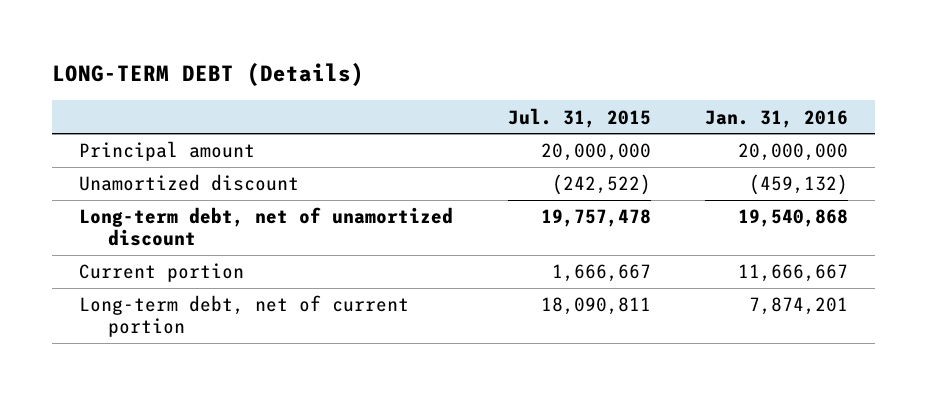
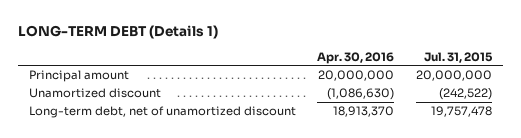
[52,63,365,87] LONG-TERM DEBT (Details) -> [17,24,218,39] LONG-TERM DEBT (Details 1)
[705,109,849,128] Jan. 31, 2016 -> none
none -> [317,51,395,64] Apr. 30, 2016
[79,263,245,283] Current portion -> none
[79,295,410,338] Long-term debt, net of current portion -> none

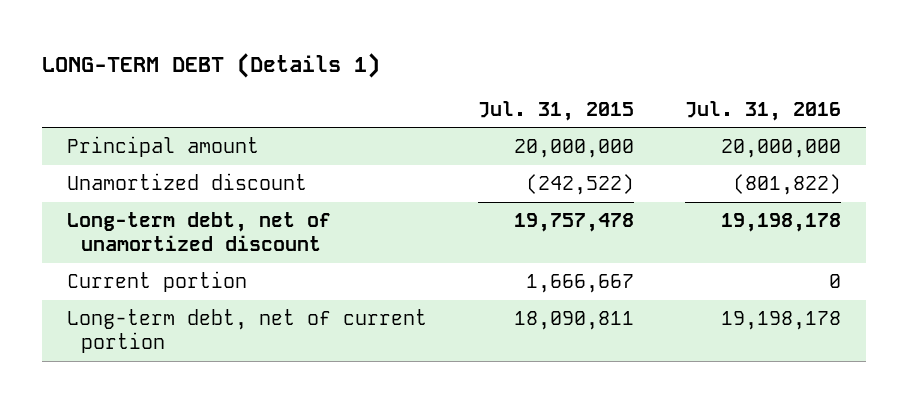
[317,51,395,64] Apr. 30, 2016 -> none
none -> [685,100,842,121] Jul. 31, 2016
none -> [67,270,248,292] Current portion
none -> [67,308,428,354] Long-term debt, net of current portion

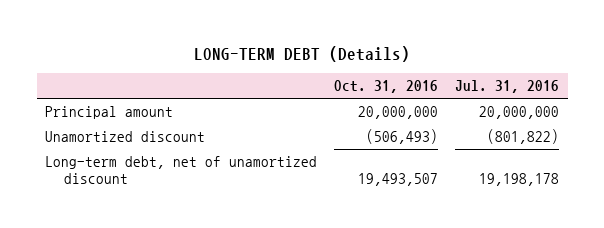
[41,52,380,78] LONG-TERM DEBT (Details 1) -> [194,45,411,62] LONG-TERM DEBT (Details)
[478,100,635,121] Jul. 31, 2015 -> none
none -> [334,80,439,94] Oct. 31, 2016
[67,270,248,292] Current portion -> none
[67,308,428,354] Long-term debt, net of current portion -> none

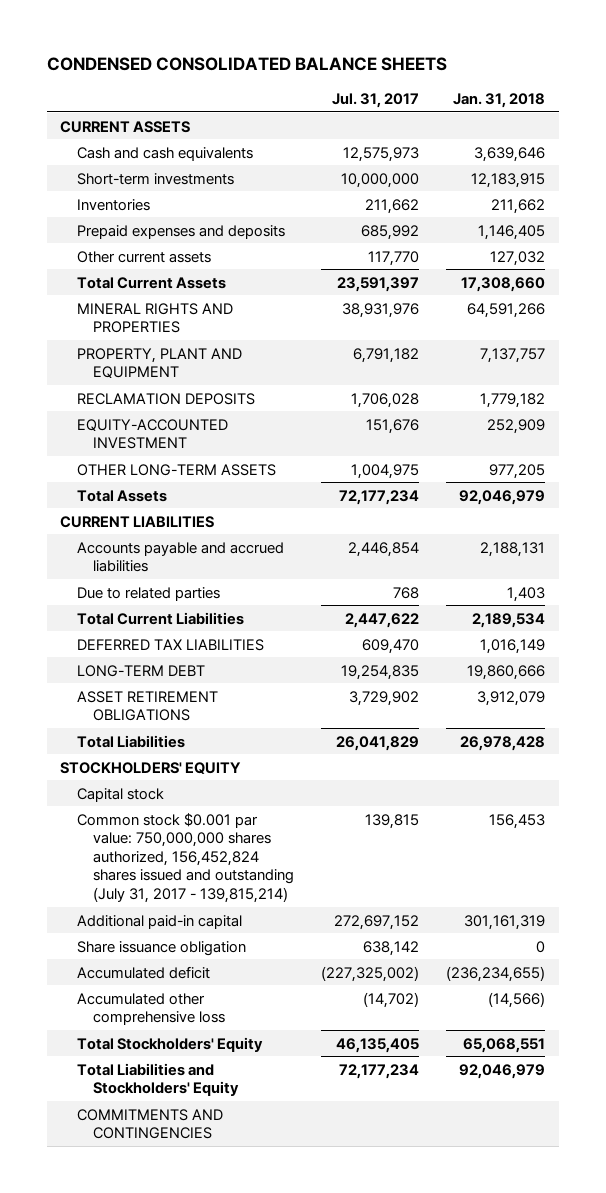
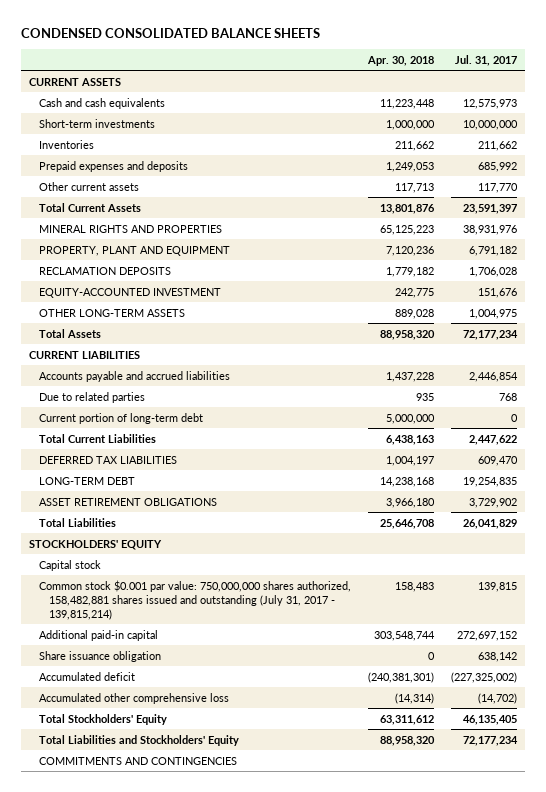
[453,92,546,108] Jan. 31, 2018 -> none
none -> [366,56,434,67] Apr. 30, 2018
none -> [38,412,203,424] Current portion of long-term debt
[76,812,295,904] Common stock $0.001 par value: 750,000,000 shares authorized, 156,452,824 shares issued and outstanding (July 31, 2017 - 139,815,214) -> [38,579,351,620] Common stock $0.001 par value: 750,000,000 shares authorized, 158,482,881 shares issued and outstanding (July 31, 2017 - 139,815,214)

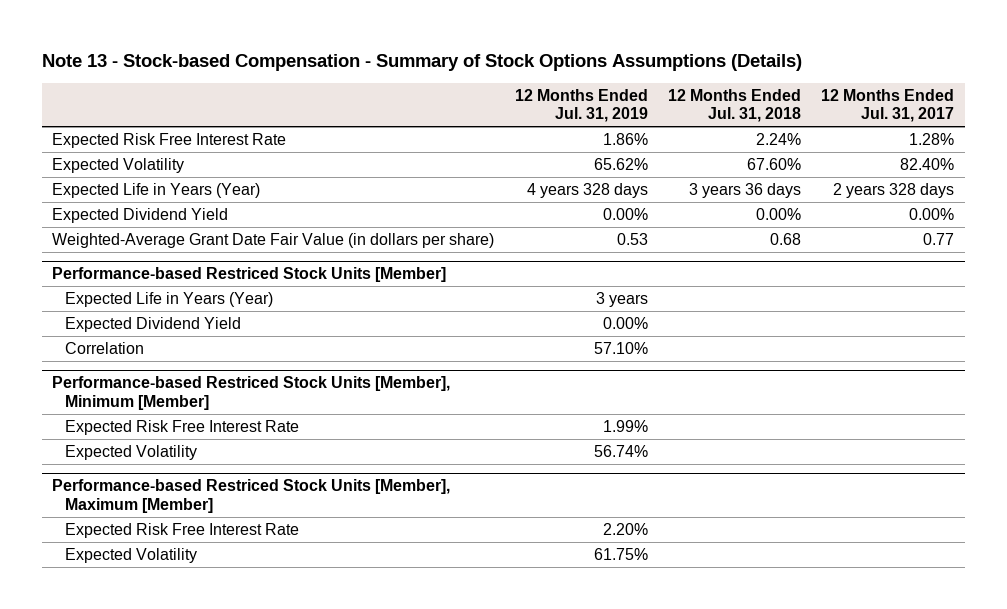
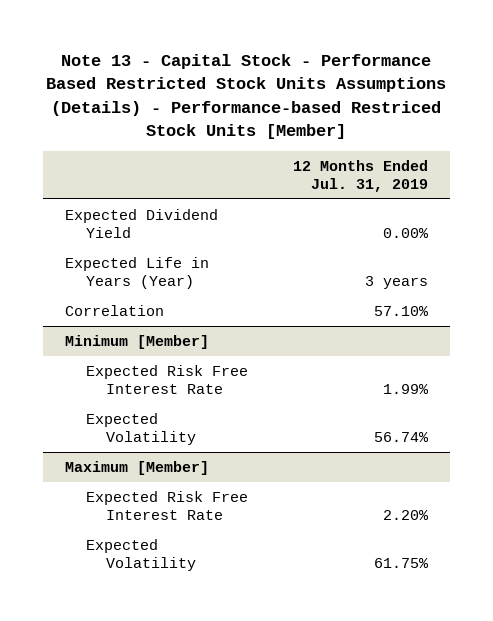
[41,53,802,71] Note 13 - Stock-based Compensation - Summary of Stock Options Assumptions (Details) -> [46,54,447,139] Note 13 - Capital Stock - Performance Based Restricted Stock Units Assumptions (Details) - Performance-based Restriced Stock Units [Member]
[668,88,802,123] 12 Months Ended Jul. 31, 2018 -> none
[821,88,955,123] 12 Months Ended Jul. 31, 2017 -> none
[52,132,287,148] Expected Risk Free Interest Rate -> none
[52,157,185,173] Expected Volatility -> none
[52,182,261,198] Expected Life in Years (Year) -> none
[52,232,495,248] Weighted-Average Grant Date Fair Value (in dollars per share) -> none
[52,267,447,283] Performance-based Restriced Stock Units [Member] -> none
[64,316,241,332] Expected Dividend Yield -> none
[52,376,451,411] Performance-based Restriced Stock Units [Member], Minimum [Member] -> none
none -> [65,334,210,349] Minimum [Member]
[52,479,451,514] Performance-based Restriced Stock Units [Member], Maximum [Member] -> none
none -> [65,460,210,475] Maximum [Member]

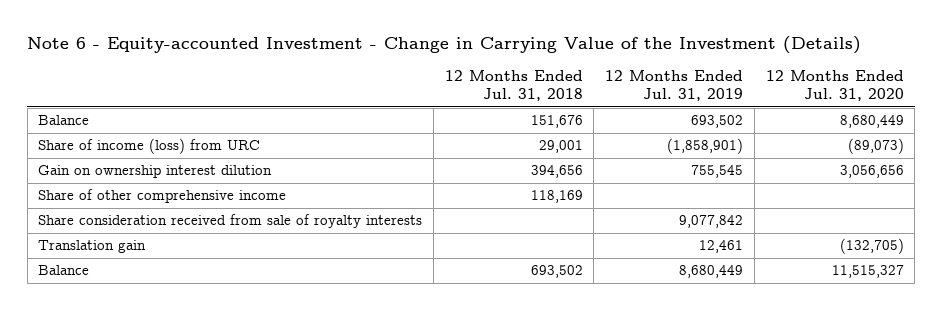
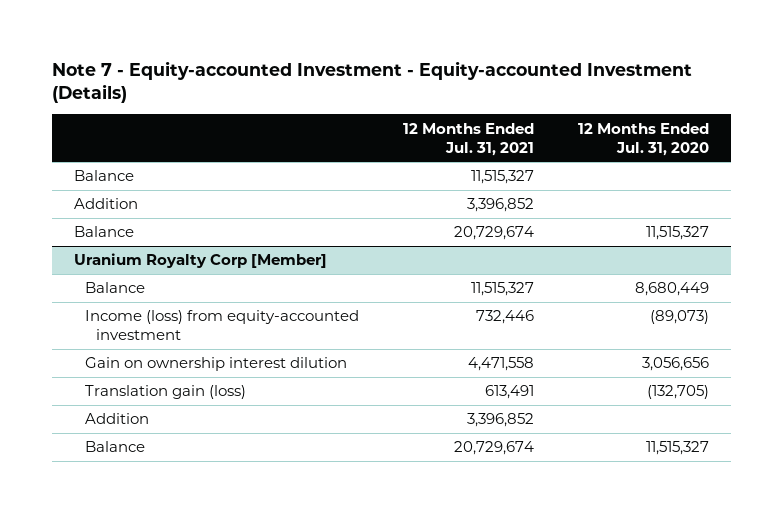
[27,36,862,55] Note 6 - Equity-accounted Investment - Change in Carrying Value of the Investment (Details) -> [51,60,692,104] Note 7 - Equity-accounted Investment - Equity-accounted Investment (Details)
[444,69,583,102] 12 Months Ended Jul. 31, 2018 -> none
[605,69,744,102] 12 Months Ended Jul. 31, 2019 -> none
none -> [403,122,535,156] 12 Months Ended Jul. 31, 2021
none -> [73,170,134,182] Balance
none -> [73,198,138,210] Addition
none -> [73,226,134,238] Balance
none -> [73,253,327,269] Uranium Royalty Corp [Member]
[38,138,261,155] Share of income (loss) from URC -> [84,310,359,341] Income (loss) from equity-accounted investment
[38,189,287,204] Share of other comprehensive income -> none
[38,214,423,229] Share consideration received from sale of royalty interests -> none
[38,240,147,254] Translation gain -> [84,385,246,400] Translation gain (loss)
none -> [84,413,149,425] Addition

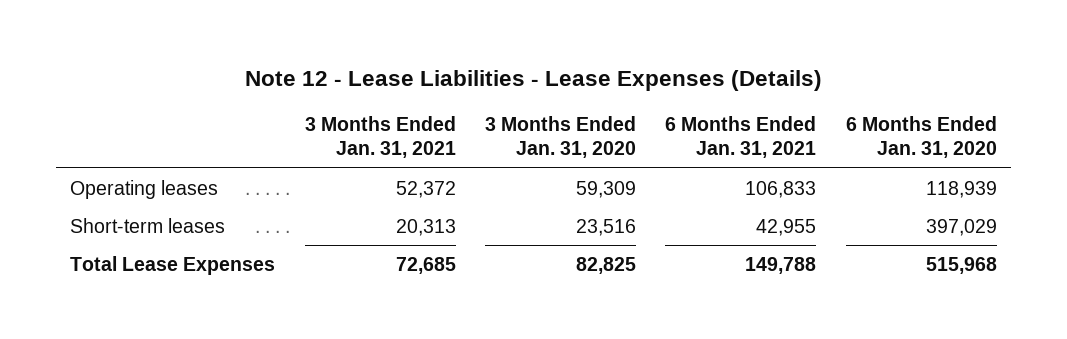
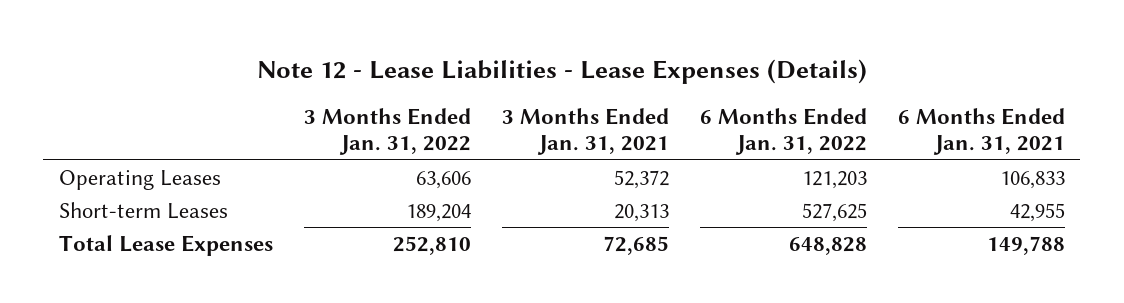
[485,116,637,159] 3 Months Ended Jan. 31, 2020 -> none
[845,116,997,159] 6 Months Ended Jan. 31, 2020 -> none
none -> [303,108,471,156] 3 Months Ended Jan. 31, 2022
none -> [699,108,867,156] 6 Months Ended Jan. 31, 2022
[70,179,219,199] Operating leases -> [58,169,221,190] Operating Leases
[70,217,226,233] Short-term leases -> [58,201,228,219] Short-term Leases

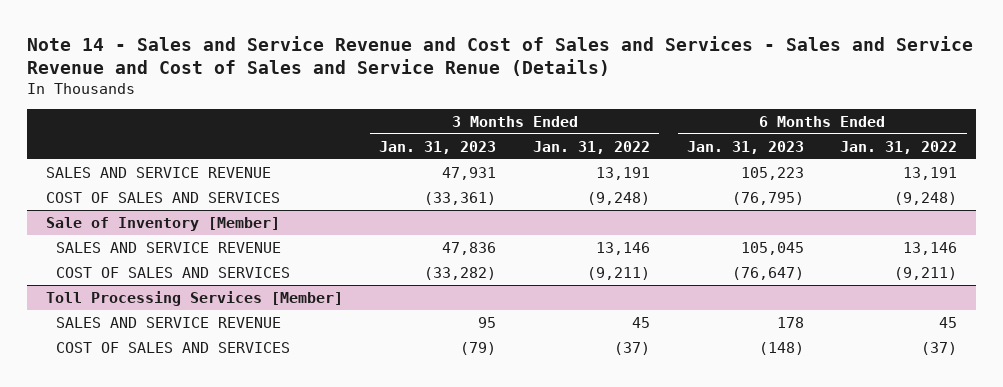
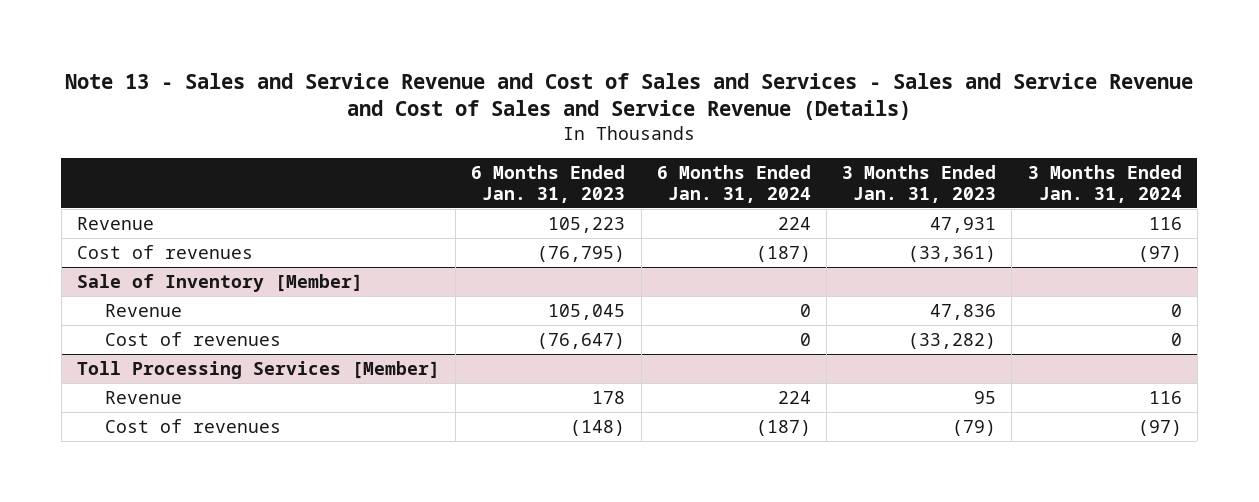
[27,35,974,76] Note 14 - Sales and Service Revenue and Cost of Sales and Services - Sales and Service Revenue and Cost of Sales and Service Renue (Details) -> [65,72,1194,121] Note 13 - Sales and Service Revenue and Cost of Sales and Services - Sales and Service Revenue and Cost of Sales and Service Revenue (Details)
[532,140,650,154] Jan. 31, 2022 -> none
[840,140,958,154] Jan. 31, 2022 -> none
none -> [656,164,811,204] 6 Months Ended Jan. 31, 2024
none -> [1027,164,1182,204] 3 Months Ended Jan. 31, 2024
[45,166,271,178] SALES AND SERVICE REVENUE -> [76,216,154,230] Revenue
[45,191,280,203] COST OF SALES AND SERVICES -> [76,244,253,259] Cost of revenues
[56,241,282,253] SALES AND SERVICE REVENUE -> [104,303,182,317] Revenue
[56,266,291,278] COST OF SALES AND SERVICES -> [104,331,281,346] Cost of revenues
[56,316,282,328] SALES AND SERVICE REVENUE -> [104,390,182,404] Revenue
[56,341,291,353] COST OF SALES AND SERVICES -> [104,418,281,433] Cost of revenues

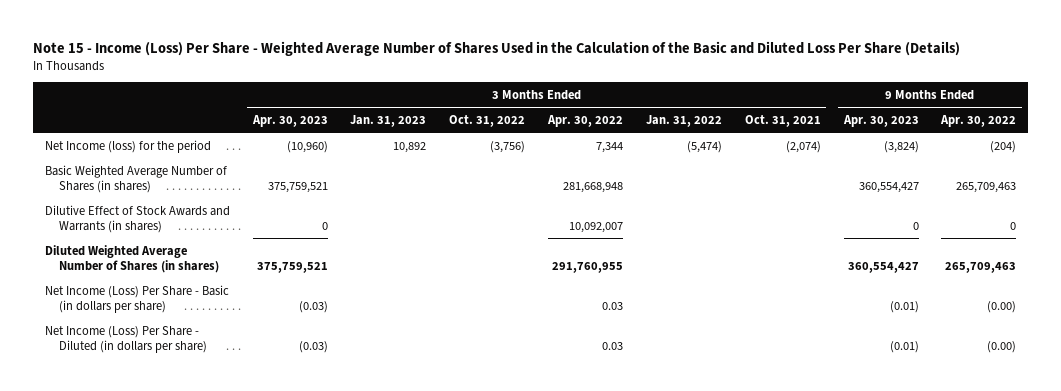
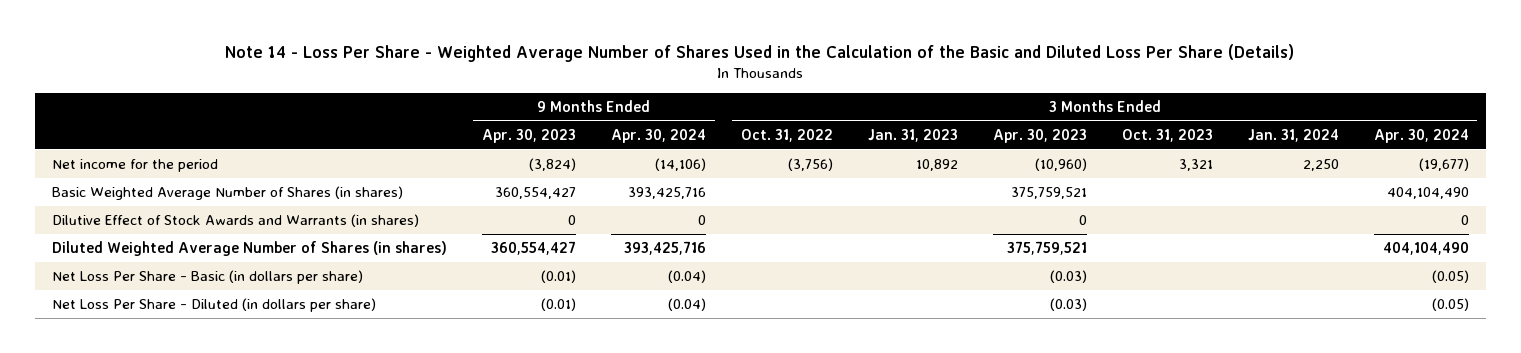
[33,40,961,56] Note 15 - Income (Loss) Per Share - Weighted Average Number of Shares Used in the Calculation of the Basic and Diluted Loss Per Share (Details) -> [225,43,1295,62] Note 14 - Loss Per Share - Weighted Average Number of Shares Used in the Calculation of the Basic and Diluted Loss Per Share (Details)
[547,114,624,127] Apr. 30, 2022 -> none
[645,114,722,127] Jan. 31, 2022 -> none
[744,114,821,127] Oct. 31, 2021 -> none
[940,114,1017,127] Apr. 30, 2022 -> none
none -> [610,128,706,143] Apr. 30, 2024
none -> [1121,128,1213,142] Oct. 31, 2023
none -> [1247,128,1339,142] Jan. 31, 2024
none -> [1373,128,1469,143] Apr. 30, 2024
[44,139,211,153] Net Income (loss) for the period -> [52,159,219,173] Net income for the period
[44,284,229,314] Net Income (Loss) Per Share - Basic (in dollars per share) -> [52,270,364,285] Net Loss Per Share - Basic (in dollars per share)
[44,325,207,354] Net Income (Loss) Per Share - Diluted (in dollars per share) -> [52,298,377,313] Net Loss Per Share - Diluted (in dollars per share)

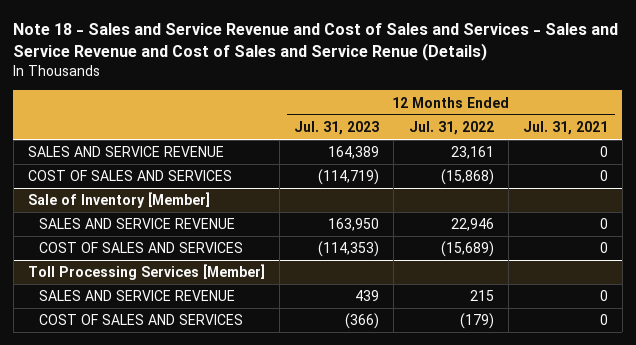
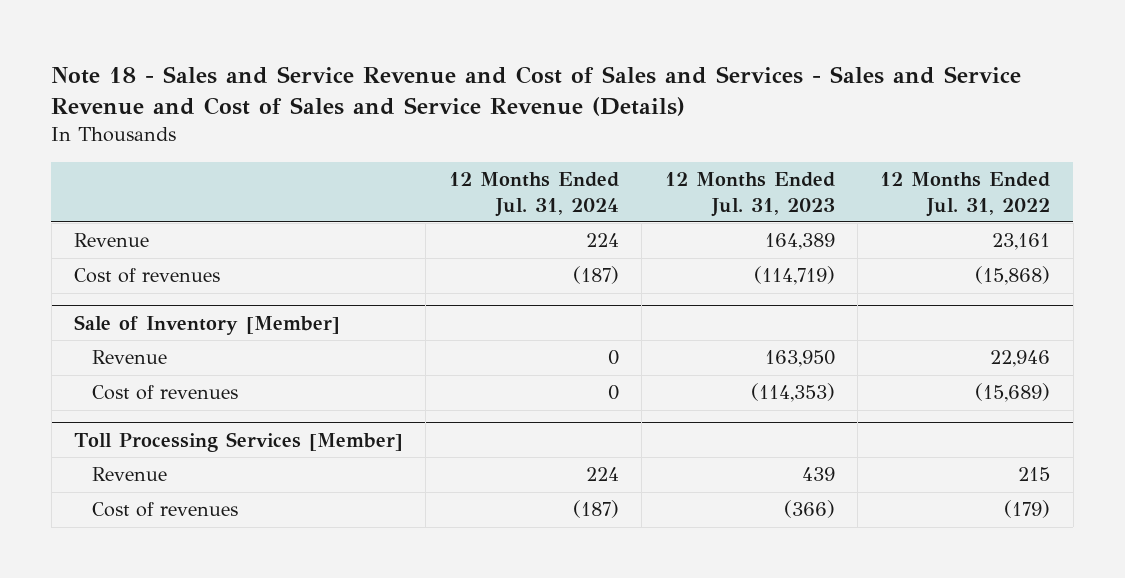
[13,23,619,62] Note 18 - Sales and Service Revenue and Cost of Sales and Services - Sales and Service Revenue and Cost of Sales and Service Renue (Details) -> [51,65,1022,116] Note 18 - Sales and Service Revenue and Cost of Sales and Services - Sales and Service Revenue and Cost of Sales and Service Revenue (Details)
[522,120,608,135] Jul. 31, 2021 -> none
none -> [448,171,619,217] 12 Months Ended Jul. 31, 2024
[28,146,225,158] SALES AND SERVICE REVENUE -> [74,233,150,248] Revenue
[28,170,233,182] COST OF SALES AND SERVICES -> [74,268,221,284] Cost of revenues
[39,218,236,230] SALES AND SERVICE REVENUE -> [91,350,167,365] Revenue
[39,242,244,254] COST OF SALES AND SERVICES -> [91,385,238,401] Cost of revenues
[39,290,236,302] SALES AND SERVICE REVENUE -> [91,467,167,482] Revenue
[39,314,244,326] COST OF SALES AND SERVICES -> [91,502,238,518] Cost of revenues

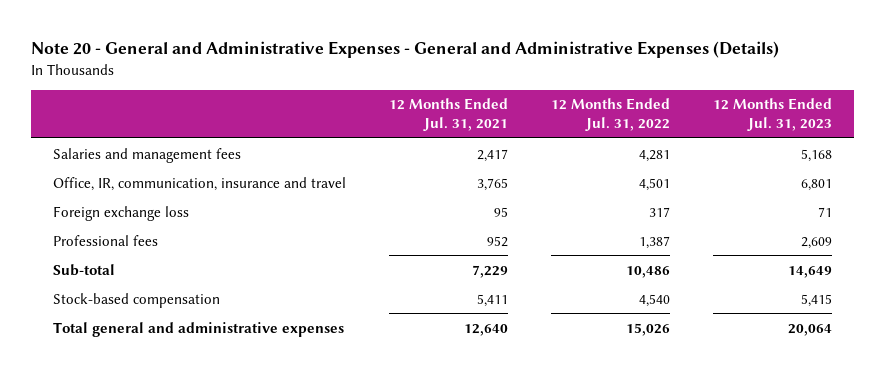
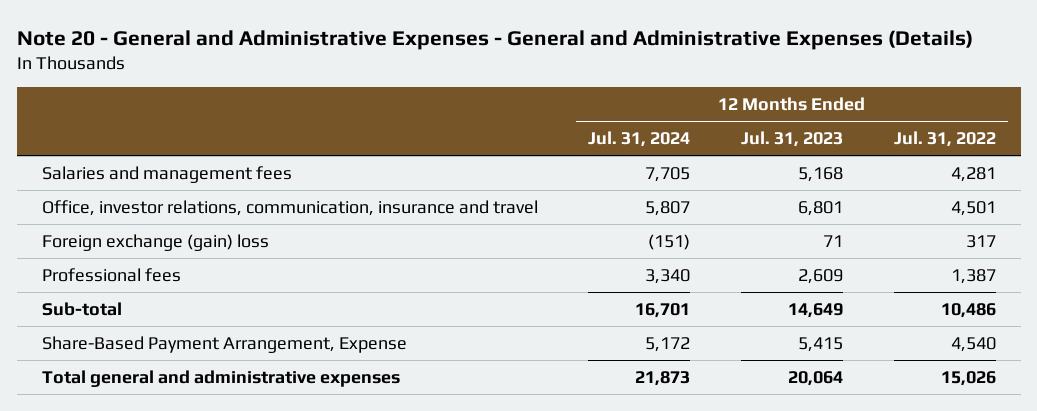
[388,98,508,132] 12 Months Ended Jul. 31, 2021 -> none
none -> [588,131,691,148] Jul. 31, 2024
[52,176,346,191] Office, IR, communication, insurance and travel -> [41,199,538,216] Office, investor relations, communication, insurance and travel
[52,205,189,221] Foreign exchange loss -> [41,233,269,251] Foreign exchange (gain) loss
[52,292,220,308] Stock-based compensation -> [41,335,407,353] Share-Based Payment Arrangement, Expense

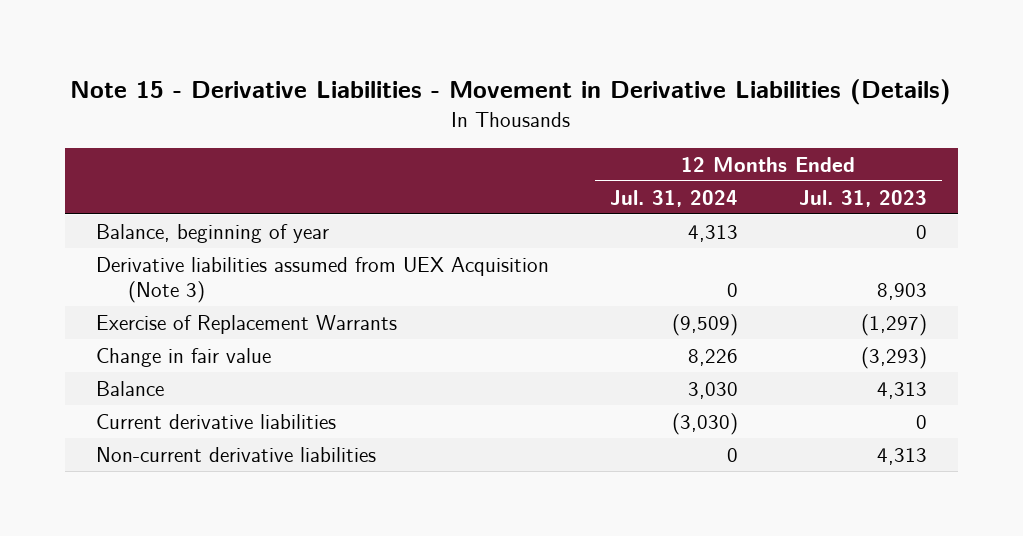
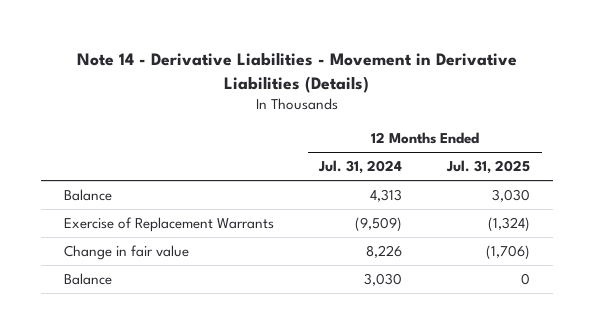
[70,79,952,106] Note 15 - Derivative Liabilities - Movement in Derivative Liabilities (Details) -> [77,52,518,93] Note 14 - Derivative Liabilities - Movement in Derivative Liabilities (Details)
[799,189,928,207] Jul. 31, 2023 -> none
none -> [446,160,531,175] Jul. 31, 2025
[95,256,549,304] Derivative liabilities assumed from UEX Acquisition (Note 3) -> none
[95,223,329,243] Balance, beginning of year -> [64,188,113,201] Balance
[95,413,336,429] Current derivative liabilities -> none
[95,446,376,462] Non-current derivative liabilities -> none

